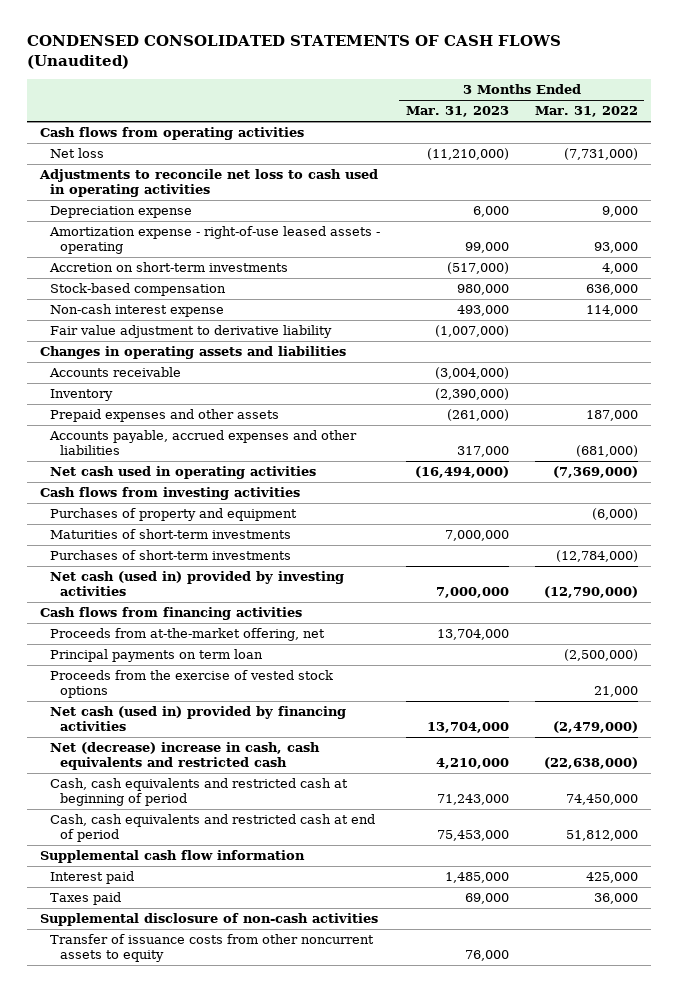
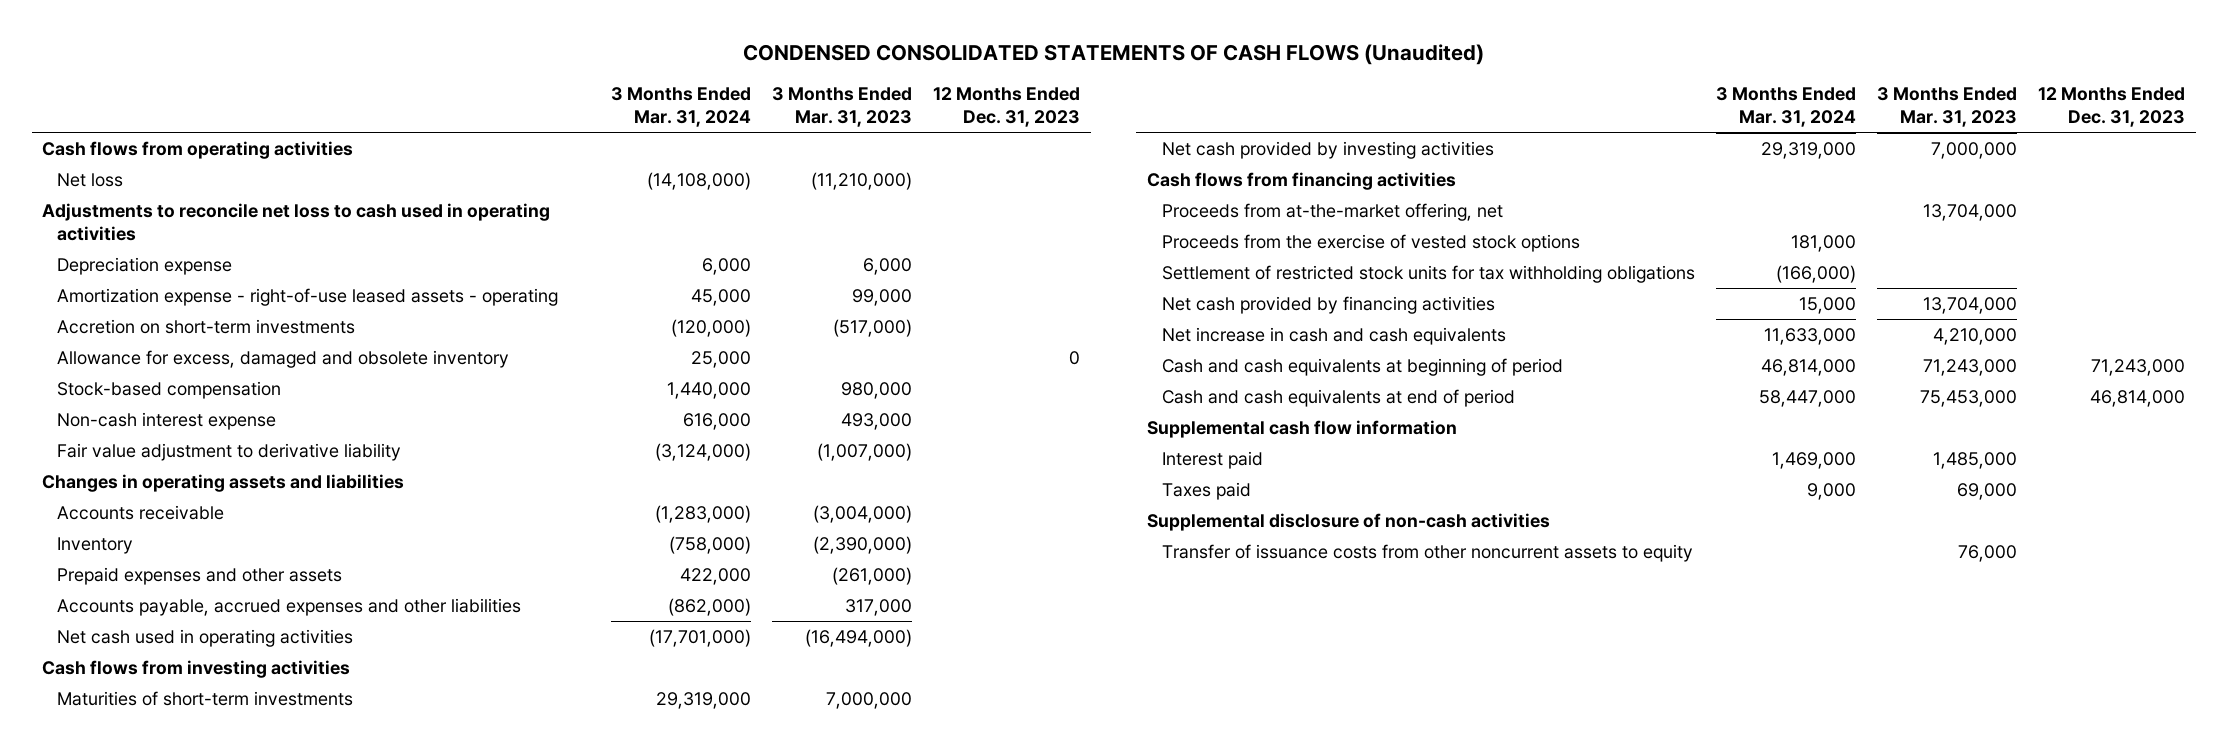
[534,106,638,118] Mar. 31, 2022 -> none
none -> [611,86,752,128] 3 Months Ended Mar. 31, 2024
none -> [933,86,1081,128] 12 Months Ended Dec. 31, 2023
none -> [57,349,510,368] Allowance for excess, damaged and obsolete inventory
[49,508,297,522] Purchases of property and equipment -> none
[49,550,291,561] Purchases of short-term investments -> none
[49,571,344,597] Net cash (used in) provided by investing activities -> [1162,140,1495,159] Net cash provided by investing activities
[49,649,263,663] Principal payments on term loan -> none
none -> [1162,264,1696,283] Settlement of restricted stock units for tax withholding obligations
[49,706,346,732] Net cash (used in) provided by financing activities -> [1162,295,1496,314] Net cash provided by financing activities
[49,742,320,771] Net (decrease) increase in cash, cash equivalents and restricted cash -> [1162,326,1507,345] Net increase in cash and cash equivalents
[49,778,348,807] Cash, cash equivalents and restricted cash at beginning of period -> [1162,357,1564,376] Cash and cash equivalents at beginning of period
[49,814,375,843] Cash, cash equivalents and restricted cash at end of period -> [1162,388,1516,407] Cash and cash equivalents at end of period

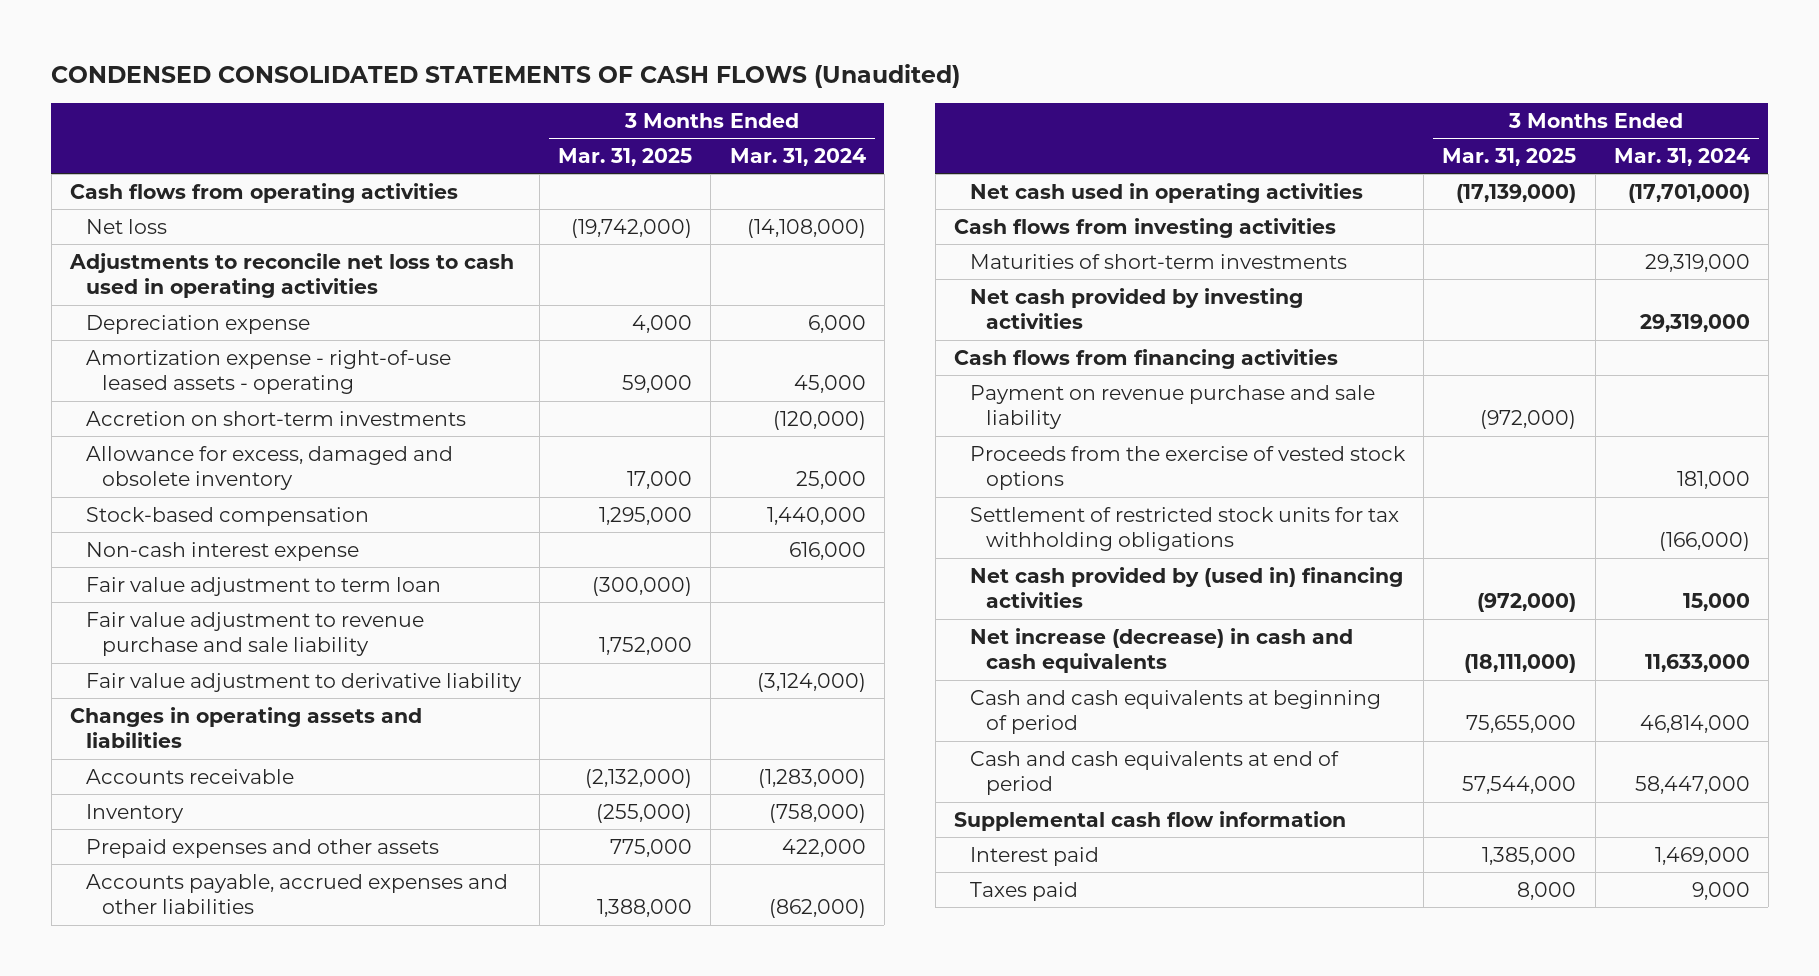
[772,86,913,128] 3 Months Ended Mar. 31, 2023 -> none
[933,86,1081,128] 12 Months Ended Dec. 31, 2023 -> none
none -> [558,147,693,166] Mar. 31, 2025
none -> [86,576,442,596] Fair value adjustment to term loan
none -> [86,611,425,657] Fair value adjustment to revenue purchase and sale liability
[1162,202,1504,221] Proceeds from at-the-market offering, net -> none
none -> [970,384,1376,430] Payment on revenue purchase and sale liability
[1162,295,1496,314] Net cash provided by financing activities -> [970,566,1404,609] Net cash provided by (used in) financing activities
[1162,326,1507,345] Net increase in cash and cash equivalents -> [970,627,1354,674] Net increase (decrease) in cash and cash equivalents
[1146,512,1550,531] Supplemental disclosure of non-cash activities -> none
[1162,543,1694,562] Transfer of issuance costs from other noncurrent assets to equity -> none

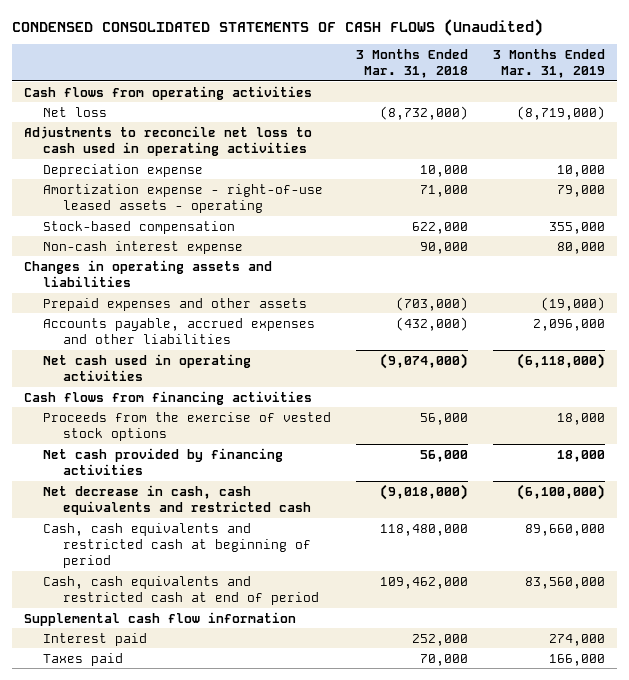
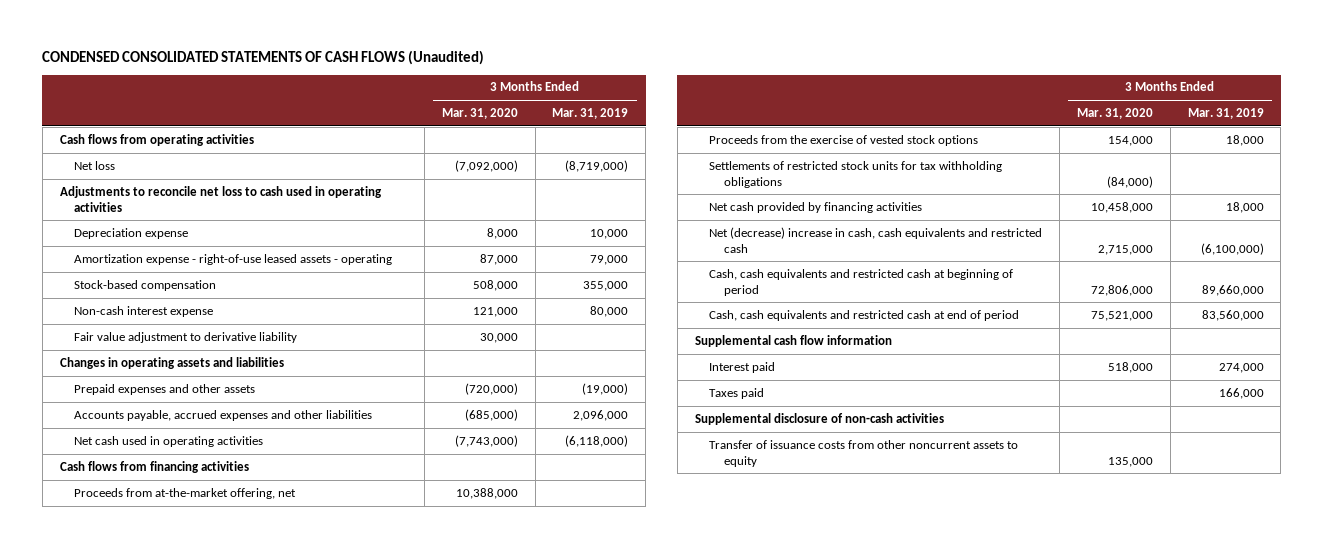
[356,49,469,79] 3 Months Ended Mar. 31, 2018 -> none
none -> [441,108,518,120] Mar. 31, 2020
none -> [74,331,298,343] Fair value adjustment to derivative liability
none -> [74,487,297,499] Proceeds from at-the-market offering, net
none -> [709,160,1003,188] Settlements of restricted stock units for tax withholding obligations
[43,484,311,515] Net decrease in cash, cash equivalents and restricted cash -> [709,226,1043,253] Net (decrease) increase in cash, cash equivalents and restricted cash
none -> [694,412,944,425] Supplemental disclosure of non-cash activities
none -> [709,439,1019,467] Transfer of issuance costs from other noncurrent assets to equity

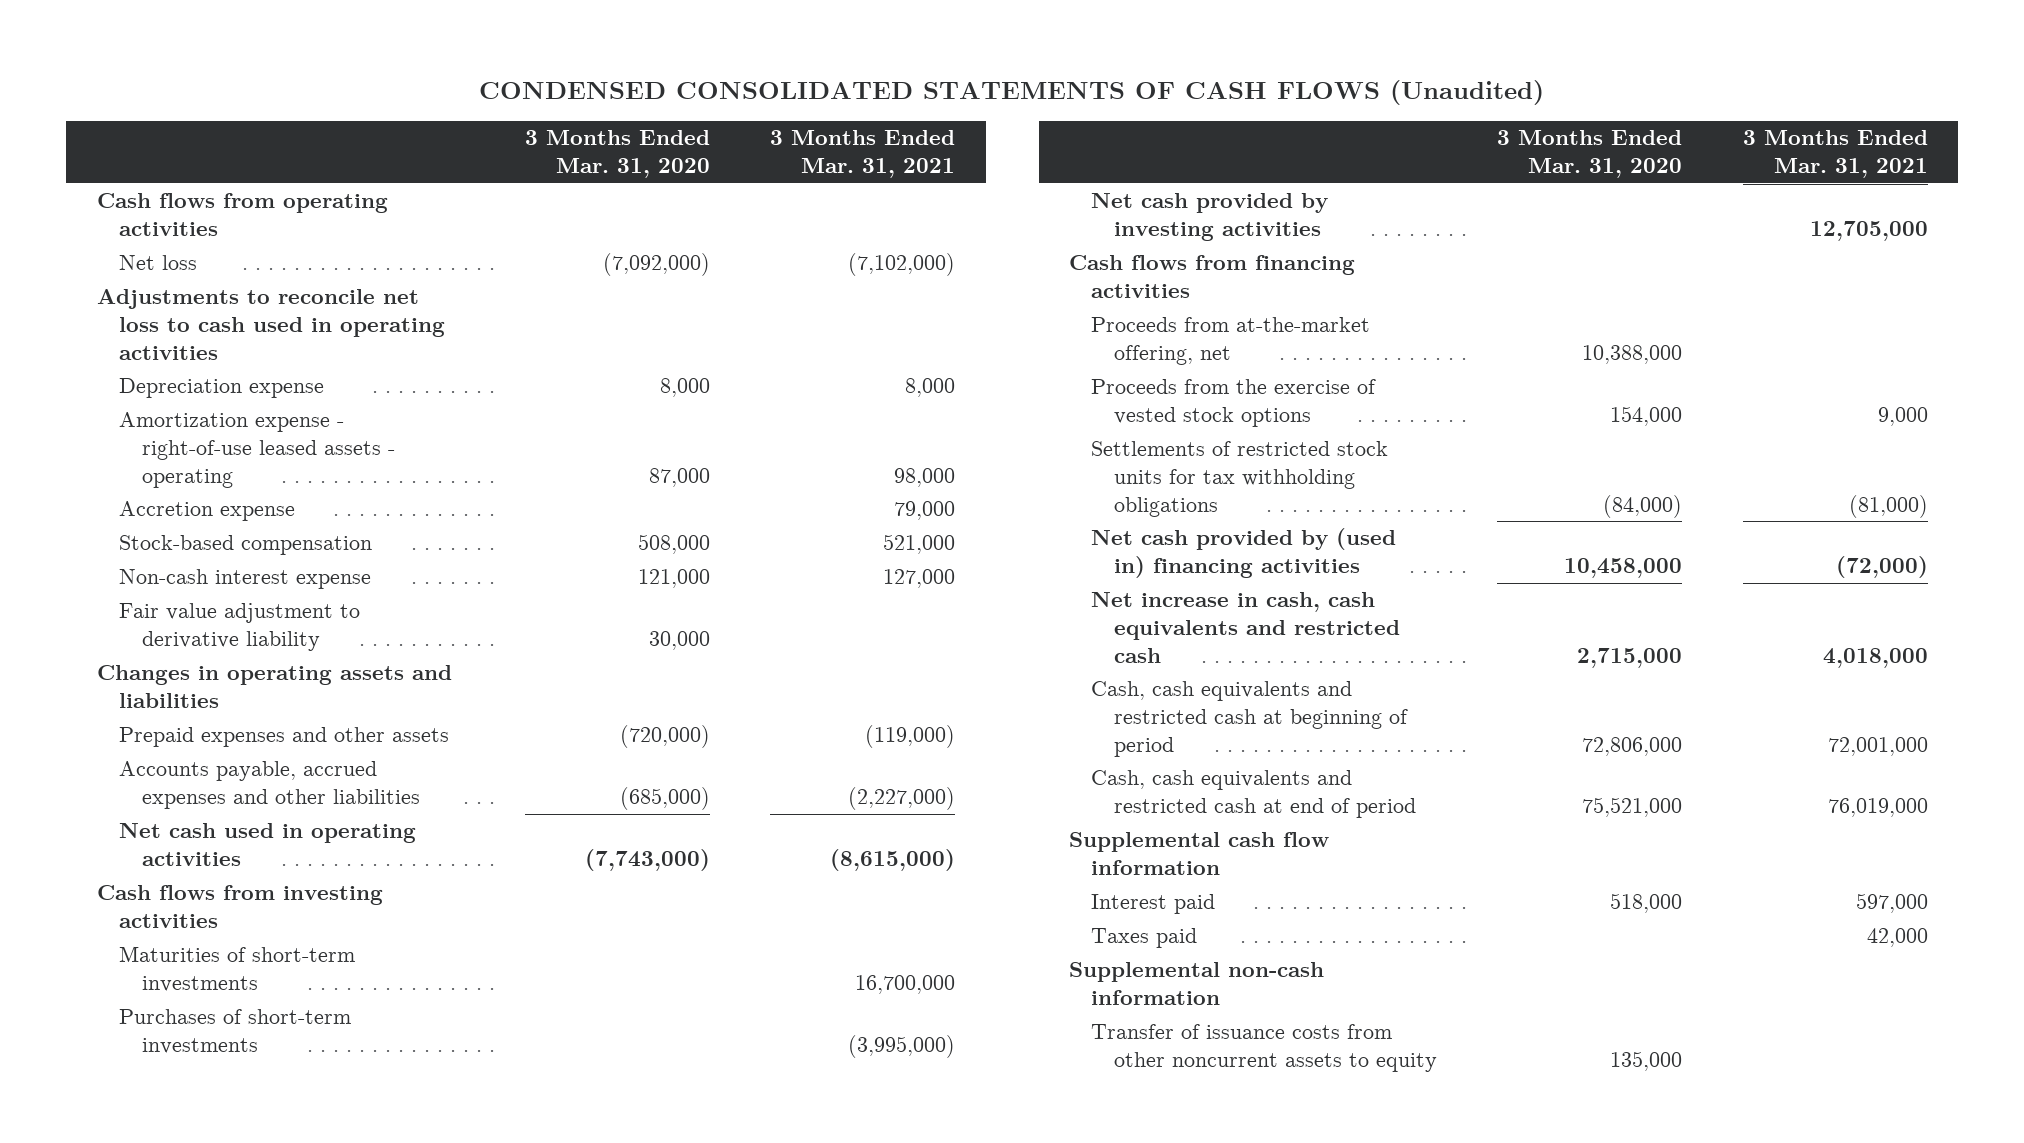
[552,108,629,120] Mar. 31, 2019 -> none
none -> [770,130,956,178] 3 Months Ended Mar. 31, 2021
none -> [119,501,296,522] Accretion expense
none -> [96,885,383,929] Cash flows from investing activities
none -> [119,946,356,993] Maturities of short-term investments
none -> [119,1009,352,1055] Purchases of short-term investments
none -> [1091,193,1329,242] Net cash provided by investing activities
[709,201,923,213] Net cash provided by financing activities -> [1091,528,1397,579] Net cash provided by (used in) financing activities
[709,226,1043,253] Net (decrease) increase in cash, cash equivalents and restricted cash -> [1091,592,1400,663] Net increase in cash, cash equivalents and restricted cash
[694,412,944,425] Supplemental disclosure of non-cash activities -> none
none -> [1068,962,1324,1006] Supplemental non-cash information

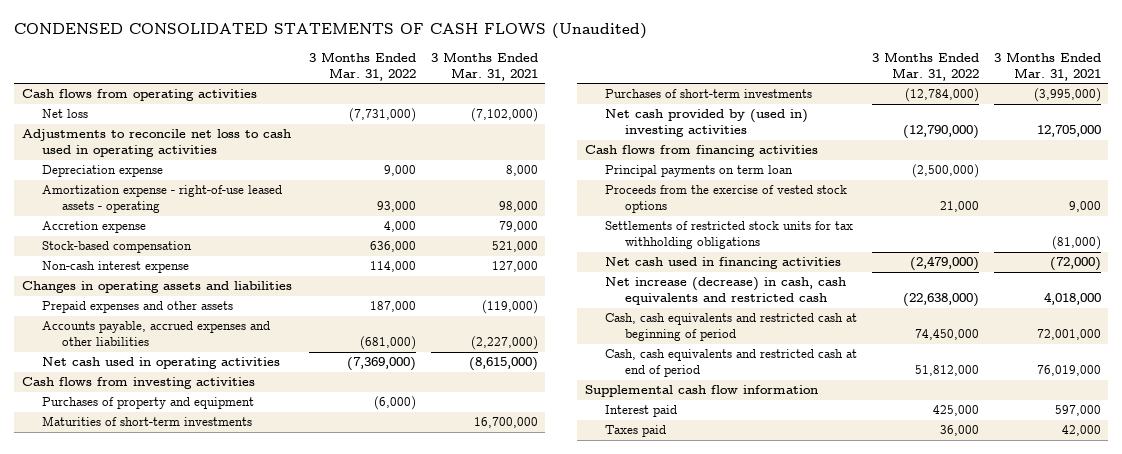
[524,130,710,178] 3 Months Ended Mar. 31, 2020 -> none
none -> [308,51,416,81] 3 Months Ended Mar. 31, 2022
[119,603,361,652] Fair value adjustment to derivative liability -> none
none -> [41,397,254,410] Purchases of property and equipment
[1091,193,1329,242] Net cash provided by investing activities -> [605,109,809,138] Net cash provided by (used in) investing activities
[1091,317,1371,366] Proceeds from at-the-market offering, net -> none
none -> [605,165,794,178] Principal payments on term loan
[1091,528,1397,579] Net cash provided by (used in) financing activities -> [605,257,842,270] Net cash used in financing activities
[1091,592,1400,663] Net increase in cash, cash equivalents and restricted cash -> [605,277,847,306] Net increase (decrease) in cash, cash equivalents and restricted cash
[1068,962,1324,1006] Supplemental non-cash information -> none
[1091,1024,1437,1073] Transfer of issuance costs from other noncurrent assets to equity -> none

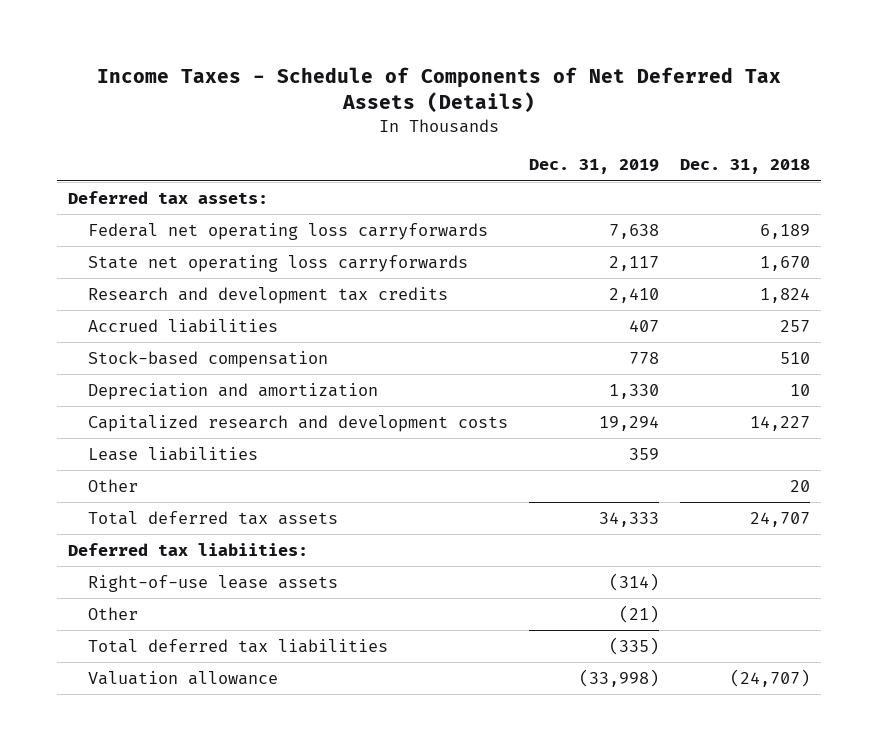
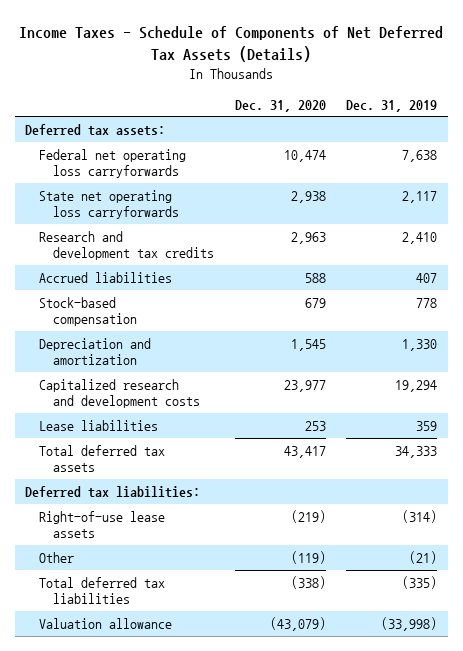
[680,159,811,175] Dec. 31, 2018 -> none
none -> [234,99,326,112] Dec. 31, 2020
[87,478,138,492] Other -> none
[68,542,309,556] Deferred tax liabiities: -> [25,485,201,498] Deferred tax liabilities:

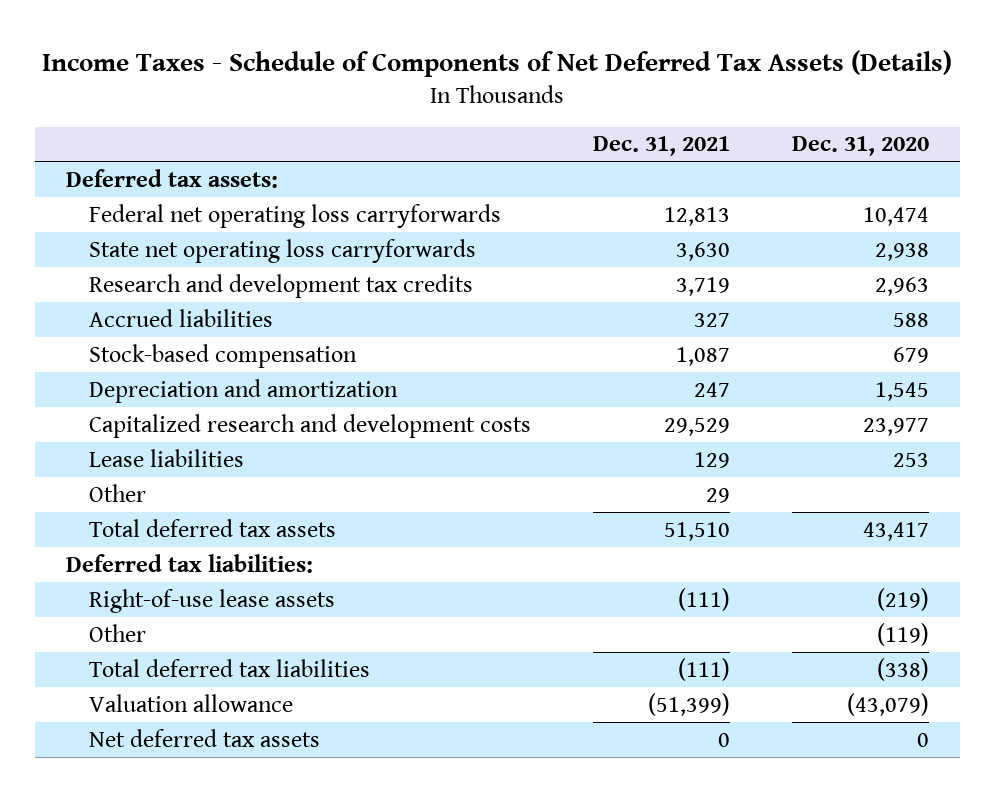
[346,99,438,112] Dec. 31, 2019 -> none
none -> [593,136,731,157] Dec. 31, 2021
none -> [89,483,147,502] Other
none -> [89,728,321,747] Net deferred tax assets

